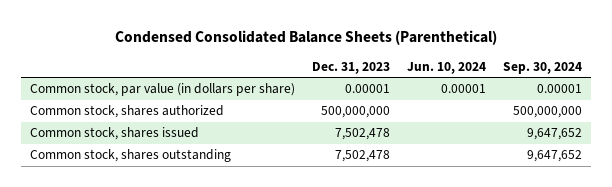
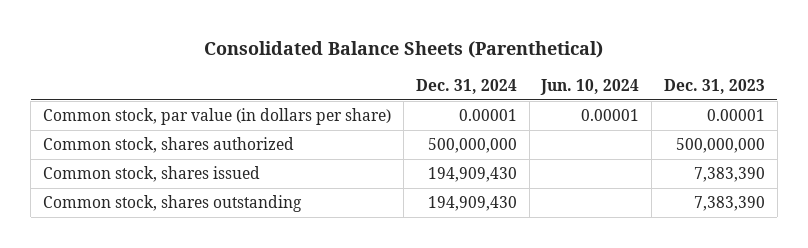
[114,30,497,46] Condensed Consolidated Balance Sheets (Parenthetical) -> [204,40,604,58] Consolidated Balance Sheets (Parenthetical)
[503,61,583,74] Sep. 30, 2024 -> none
none -> [415,78,517,94] Dec. 31, 2024
[334,128,390,141] 7,502,478 -> [694,167,766,183] 7,383,390
[334,150,390,163] 7,502,478 -> [694,196,766,212] 7,383,390

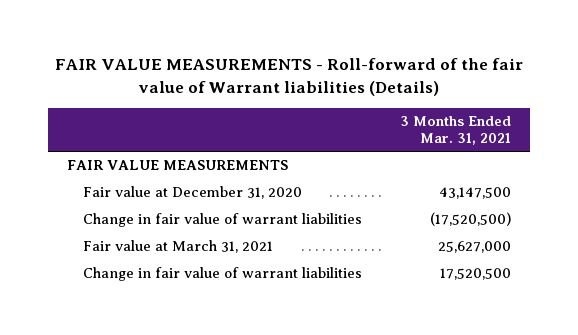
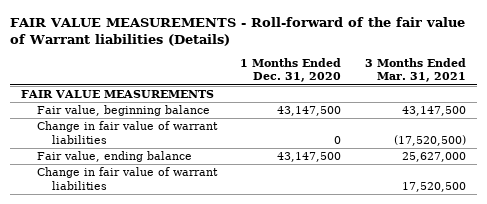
none -> [240,58,342,83] 1 Months Ended Dec. 31, 2020
[82,186,302,200] Fair value at December 31, 2020 -> [36,105,210,117] Fair value, beginning balance
[82,240,273,254] Fair value at March 31, 2021 -> [36,151,192,163] Fair value, ending balance

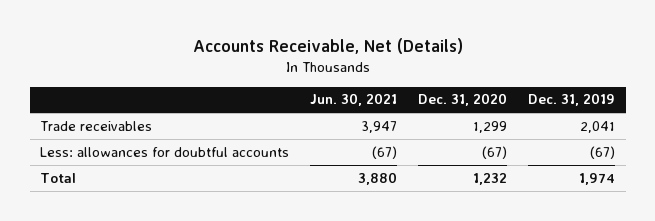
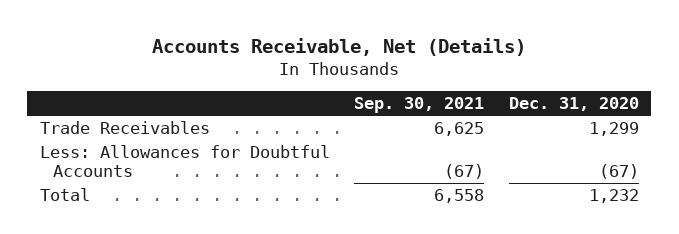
[310,93,398,107] Jun. 30, 2021 -> none
[528,93,616,107] Dec. 31, 2019 -> none
none -> [354,97,485,114] Sep. 30, 2021
[40,120,153,131] Trade receivables -> [39,121,210,135] Trade Receivables
[40,146,290,157] Less: allowances for doubtful accounts -> [39,145,330,178] Less: Allowances for Doubtful Accounts

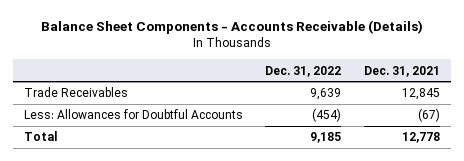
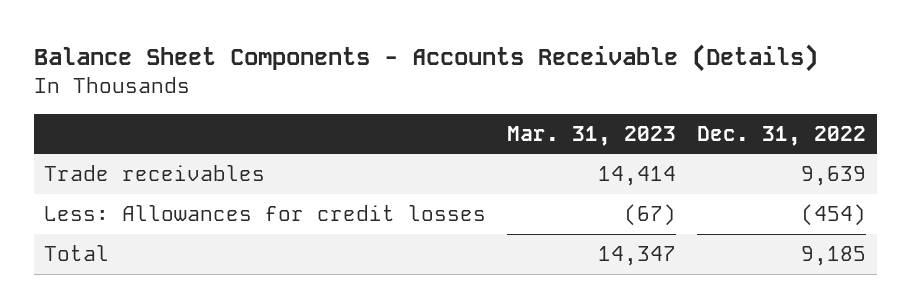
[363,65,440,77] Dec. 31, 2021 -> none
none -> [507,125,677,146] Mar. 31, 2023
[24,87,129,98] Trade Receivables -> [44,165,266,182] Trade receivables
[24,109,244,120] Less: Allowances for Doubtful Accounts -> [44,205,487,222] Less: Allowances for credit losses

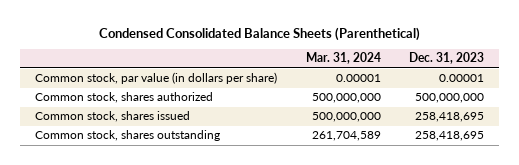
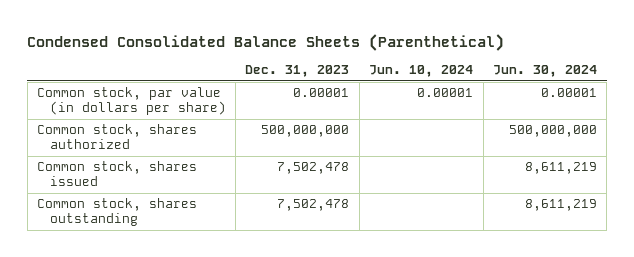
[305,52,381,65] Mar. 31, 2024 -> none
none -> [369,65,474,78] Jun. 10, 2024
none -> [492,65,597,78] Jun. 30, 2024
[415,112,485,123] 258,418,695 -> [277,162,350,175] 7,502,478
[415,131,485,142] 258,418,695 -> [277,199,350,212] 7,502,478

